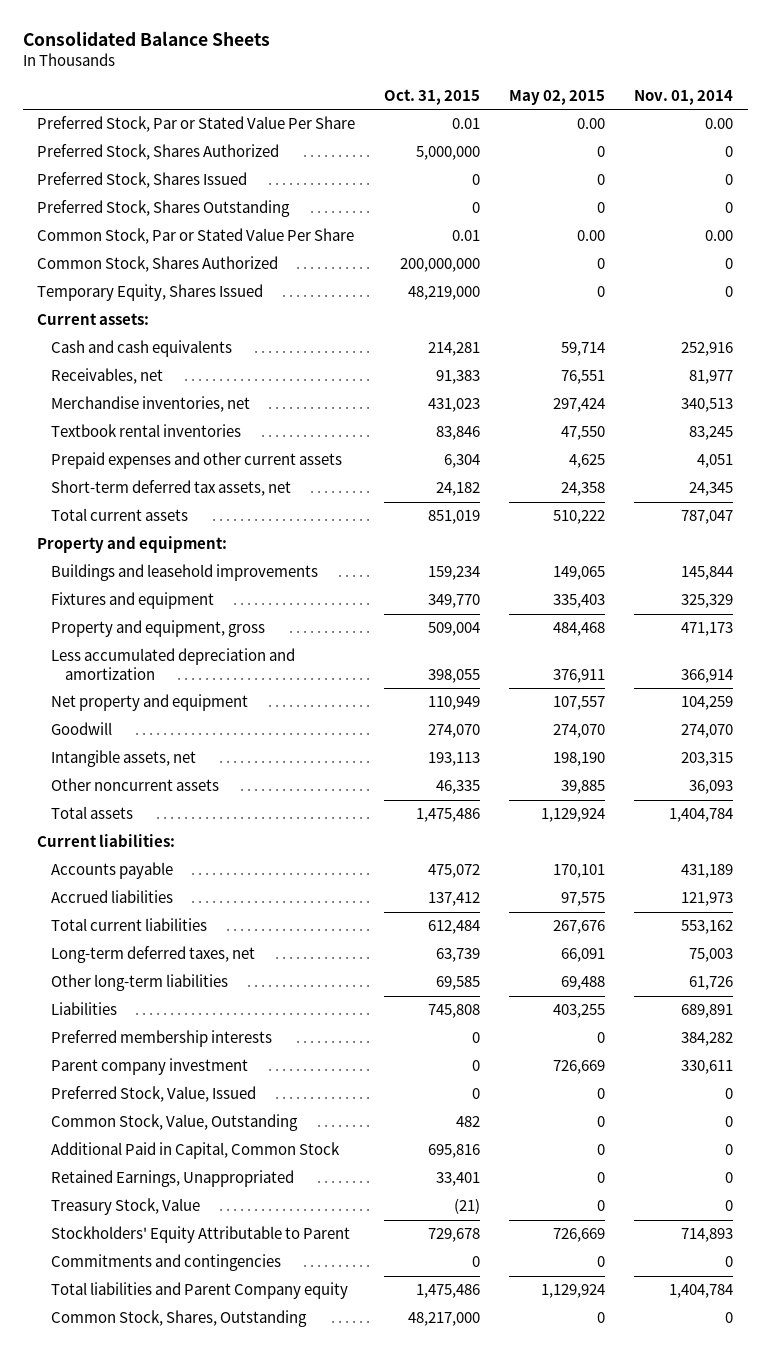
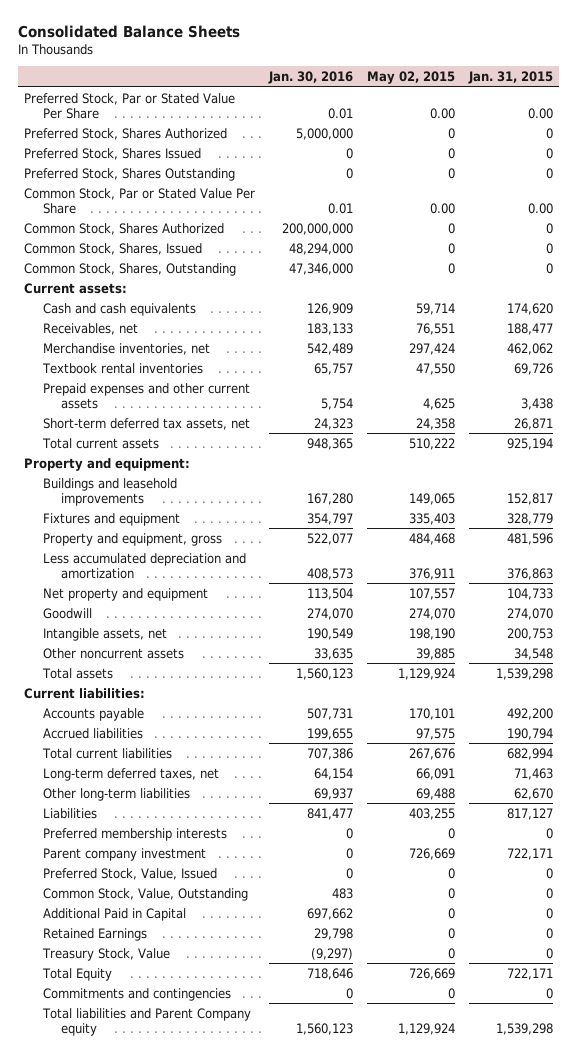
[384,88,481,105] Oct. 31, 2015 -> none
[634,89,734,105] Nov. 01, 2014 -> none
none -> [268,71,354,85] Jan. 30, 2016
none -> [467,71,553,85] Jan. 31, 2015
[37,284,264,302] Temporary Equity, Shares Issued -> none
none -> [24,242,203,255] Common Stock, Shares, Issued
[51,1310,308,1328] Common Stock, Shares, Outstanding -> [24,262,237,276] Common Stock, Shares, Outstanding
[51,1142,341,1160] Additional Paid in Capital, Common Stock -> [42,907,186,921] Additional Paid in Capital
[51,1170,295,1188] Retained Earnings, Unappropriated -> [42,927,147,941] Retained Earnings
[51,1226,351,1244] Stockholders' Equity Attributable to Parent -> [41,967,112,981] Total Equity

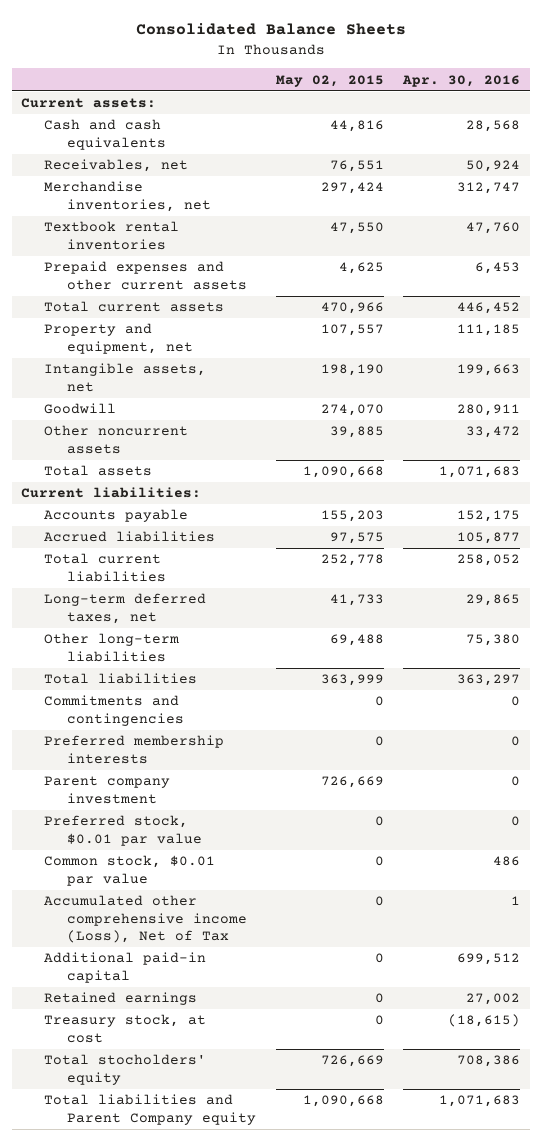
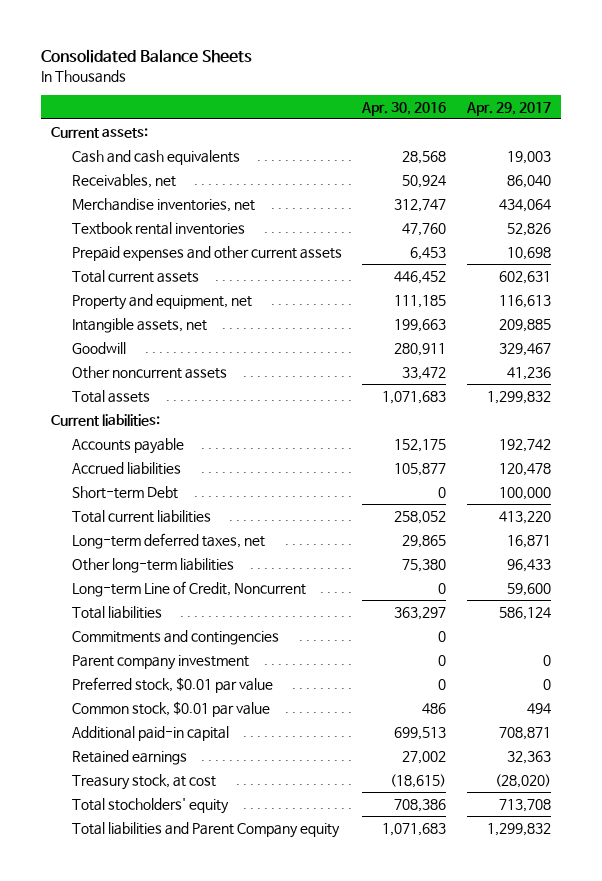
[275,74,384,87] May 02, 2015 -> none
none -> [465,101,551,116] Apr. 29, 2017
none -> [71,486,178,500] Short-term Debt
none -> [71,581,306,598] Long-term Line of Credit, Noncurrent
[44,735,225,764] Preferred membership interests -> none
[44,895,248,944] Accumulated other comprehensive income (Loss), Net of Tax -> none
[456,953,520,966] 699,512 -> [394,727,447,741] 699,513

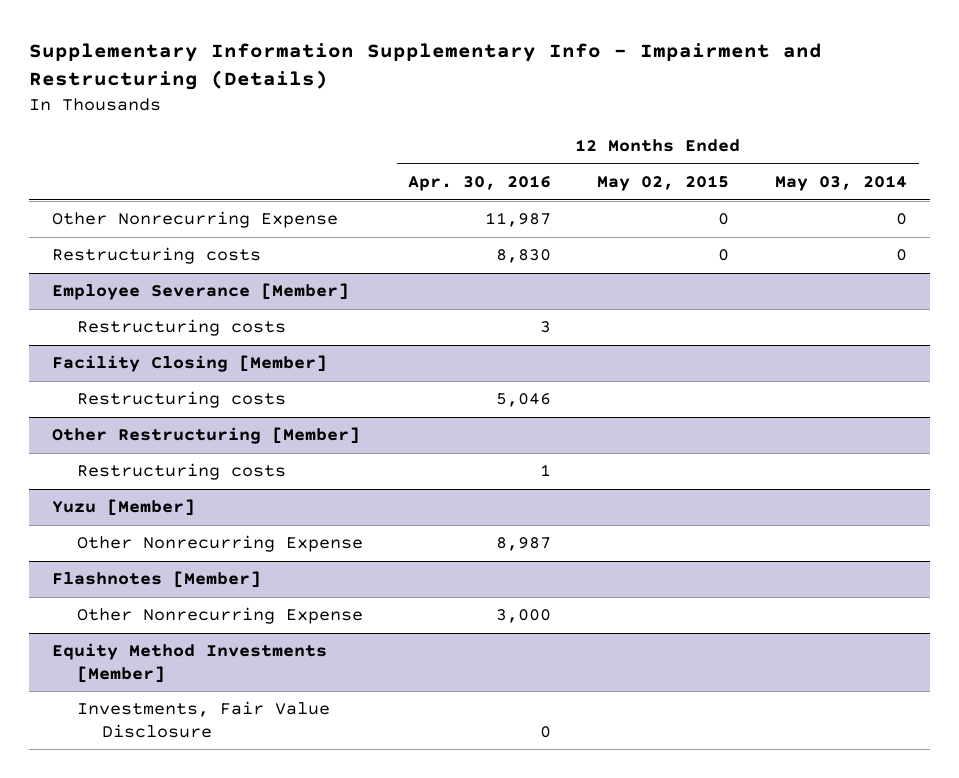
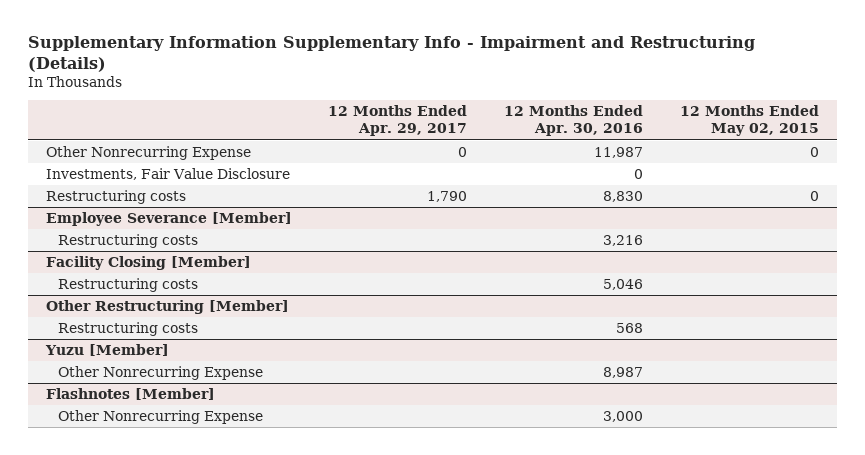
[775,175,908,192] May 03, 2014 -> none
none -> [328,105,468,137] 12 Months Ended Apr. 29, 2017
none -> [45,168,290,181] Investments, Fair Value Disclosure
[540,321,552,334] 3 -> [603,235,644,247] 3,216
[540,464,552,477] 1 -> [616,323,644,334] 568
[51,643,327,683] Equity Method Investments [Member] -> none
[76,701,330,738] Investments, Fair Value Disclosure -> none

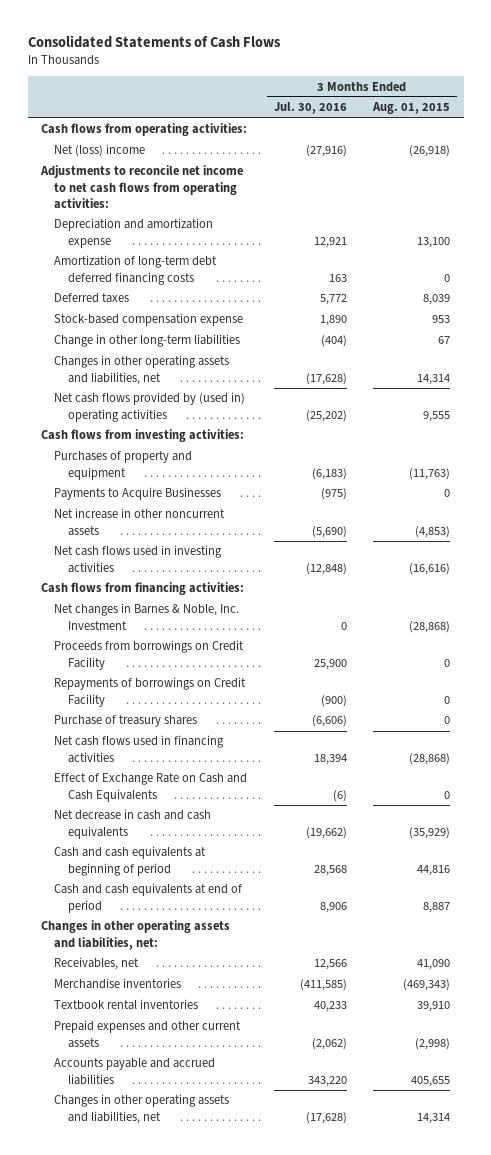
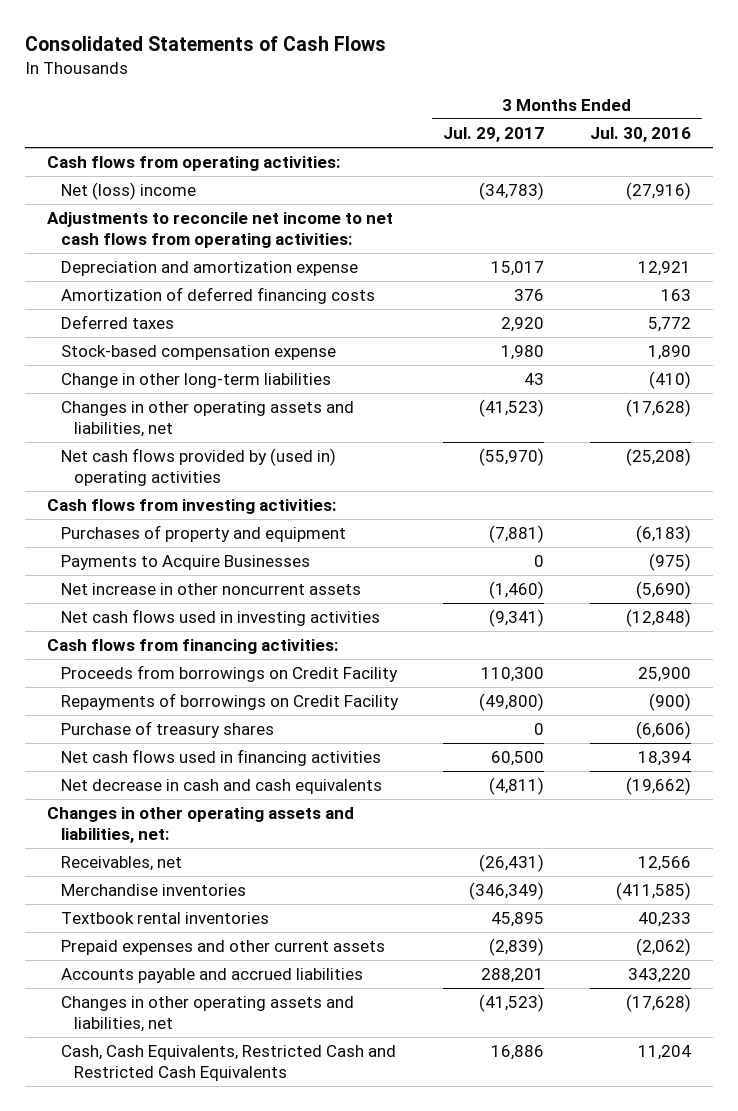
[372,102,451,115] Aug. 01, 2015 -> none
none -> [443,127,545,143] Jul. 29, 2017
[54,255,218,285] Amortization of long-term debt deferred financing costs -> [60,287,375,305] Amortization of deferred financing costs
[320,335,347,348] (404) -> [648,371,691,390] (410)
[305,409,347,422] (25,202) -> [625,448,691,467] (25,208)
[54,603,240,630] Net changes in Barnes & Noble, Inc. Investment -> none
[54,773,248,802] Effect of Exchange Rate on Cash and Cash Equivalents -> none
[54,846,207,876] Cash and cash equivalents at beginning of period -> none
[54,883,243,913] Cash and cash equivalents at end of period -> none
none -> [60,1045,396,1081] Cash, Cash Equivalents, Restricted Cash and Restricted Cash Equivalents

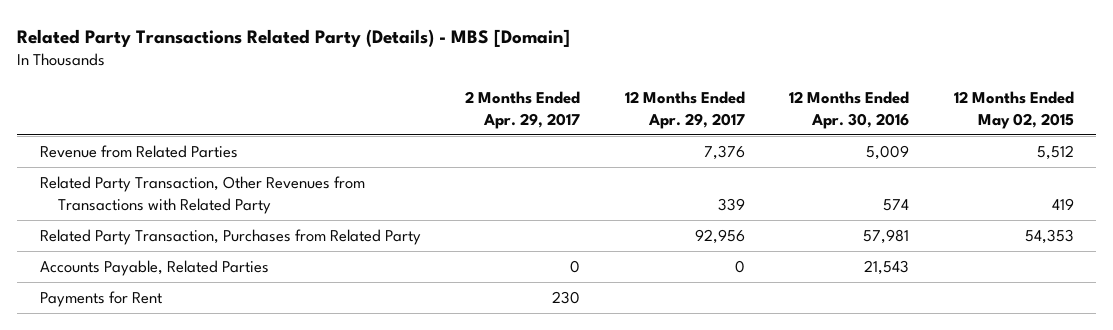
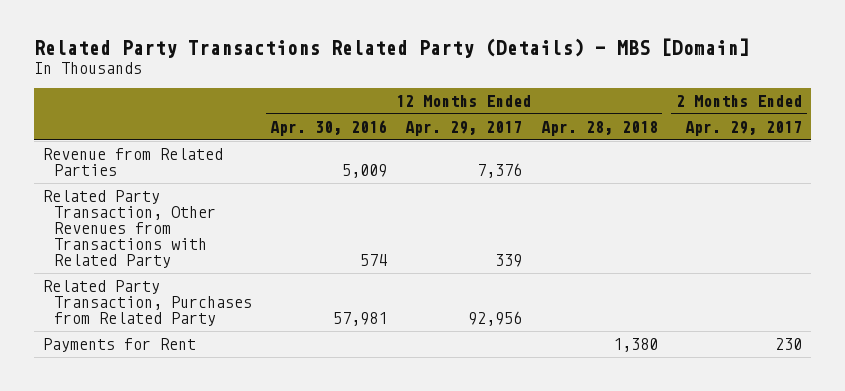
[953,91,1074,129] 12 Months Ended May 02, 2015 -> none
none -> [540,121,658,137] Apr. 28, 2018
[39,260,269,277] Accounts Payable, Related Parties -> none

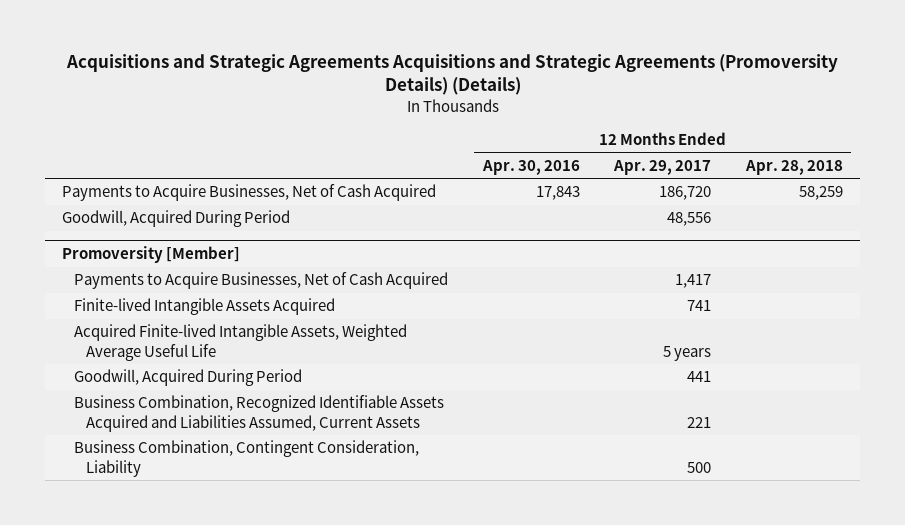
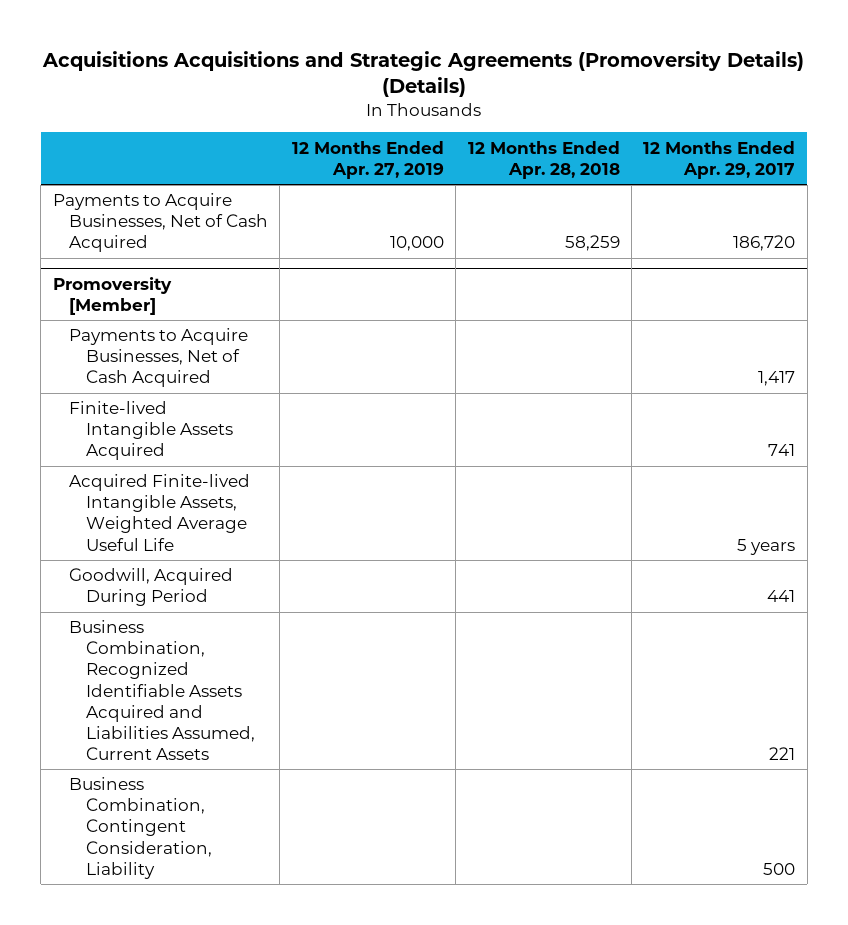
[65,54,838,96] Acquisitions and Strategic Agreements Acquisitions and Strategic Agreements (Promoversity Details) (Details) -> [41,50,804,97] Acquisitions Acquisitions and Strategic Agreements (Promoversity Details) (Details)
[481,159,580,175] Apr. 30, 2016 -> none
none -> [291,140,444,179] 12 Months Ended Apr. 27, 2019
[62,210,291,228] Goodwill, Acquired During Period -> none

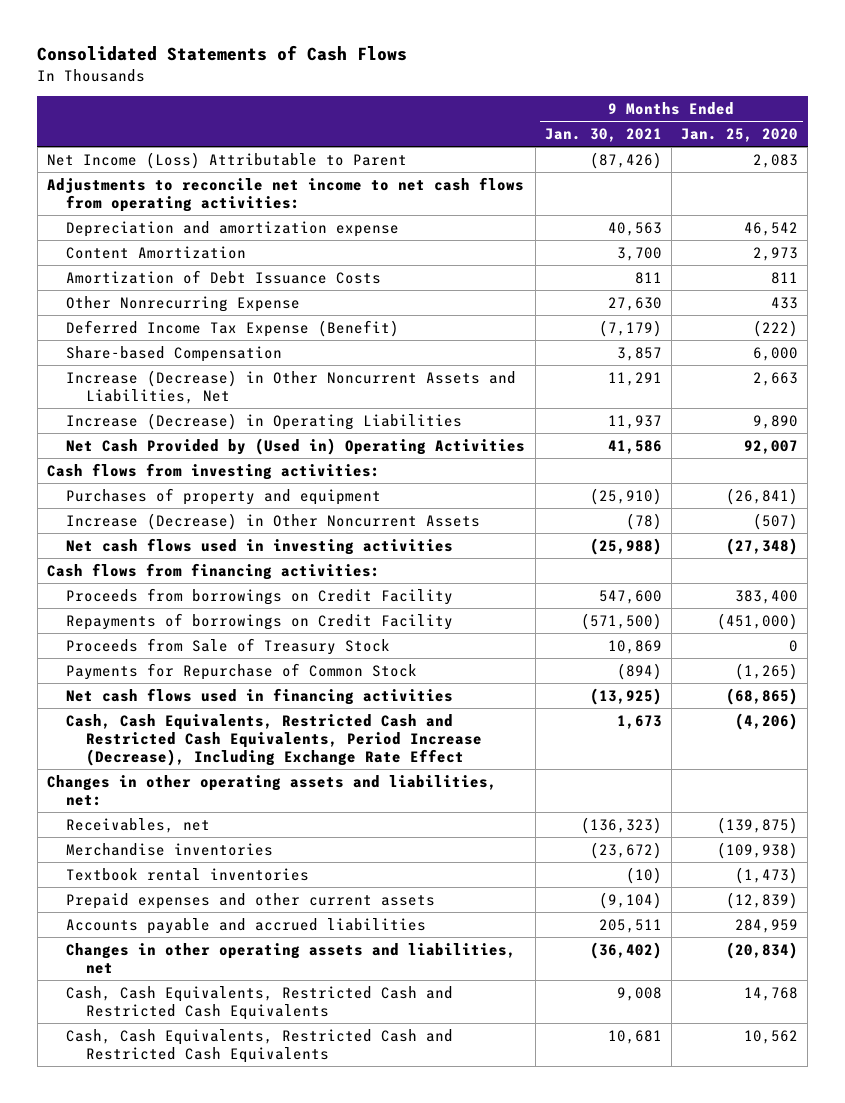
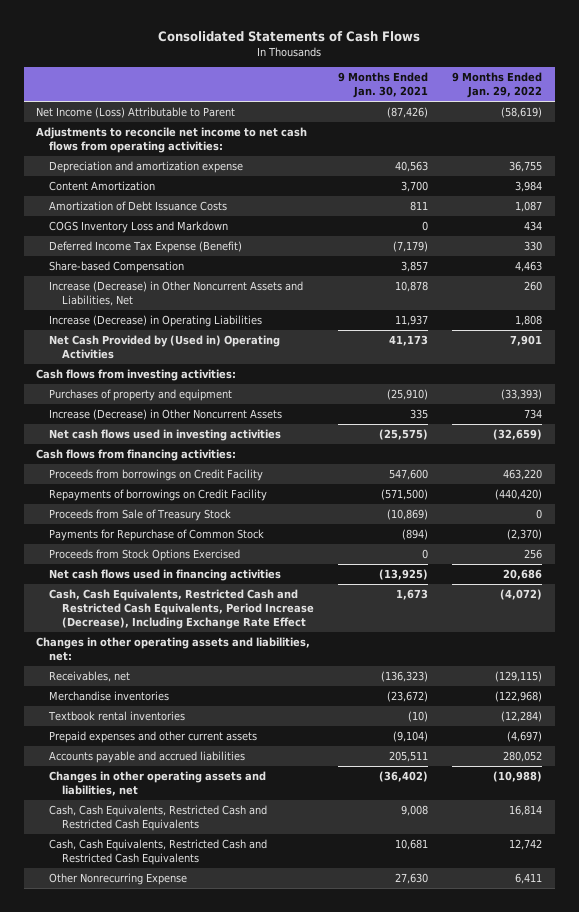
[681,128,799,143] Jan. 25, 2020 -> none
none -> [452,72,543,99] 9 Months Ended Jan. 29, 2022
none -> [49,220,229,233] COGS Inventory Loss and Markdown
[607,371,662,386] 11,291 -> [395,280,429,292] 10,878
[607,439,662,454] 41,586 -> [389,334,429,346] 41,173
[625,512,662,530] (78) -> [410,408,429,419] 335
[589,537,662,555] (25,988) -> [379,428,429,440] (25,575)
[607,639,662,654] 10,869 -> [387,508,429,520] (10,869)
none -> [49,548,241,561] Proceeds from Stock Options Exercised
[66,295,301,312] Other Nonrecurring Expense -> [49,872,188,885] Other Nonrecurring Expense

